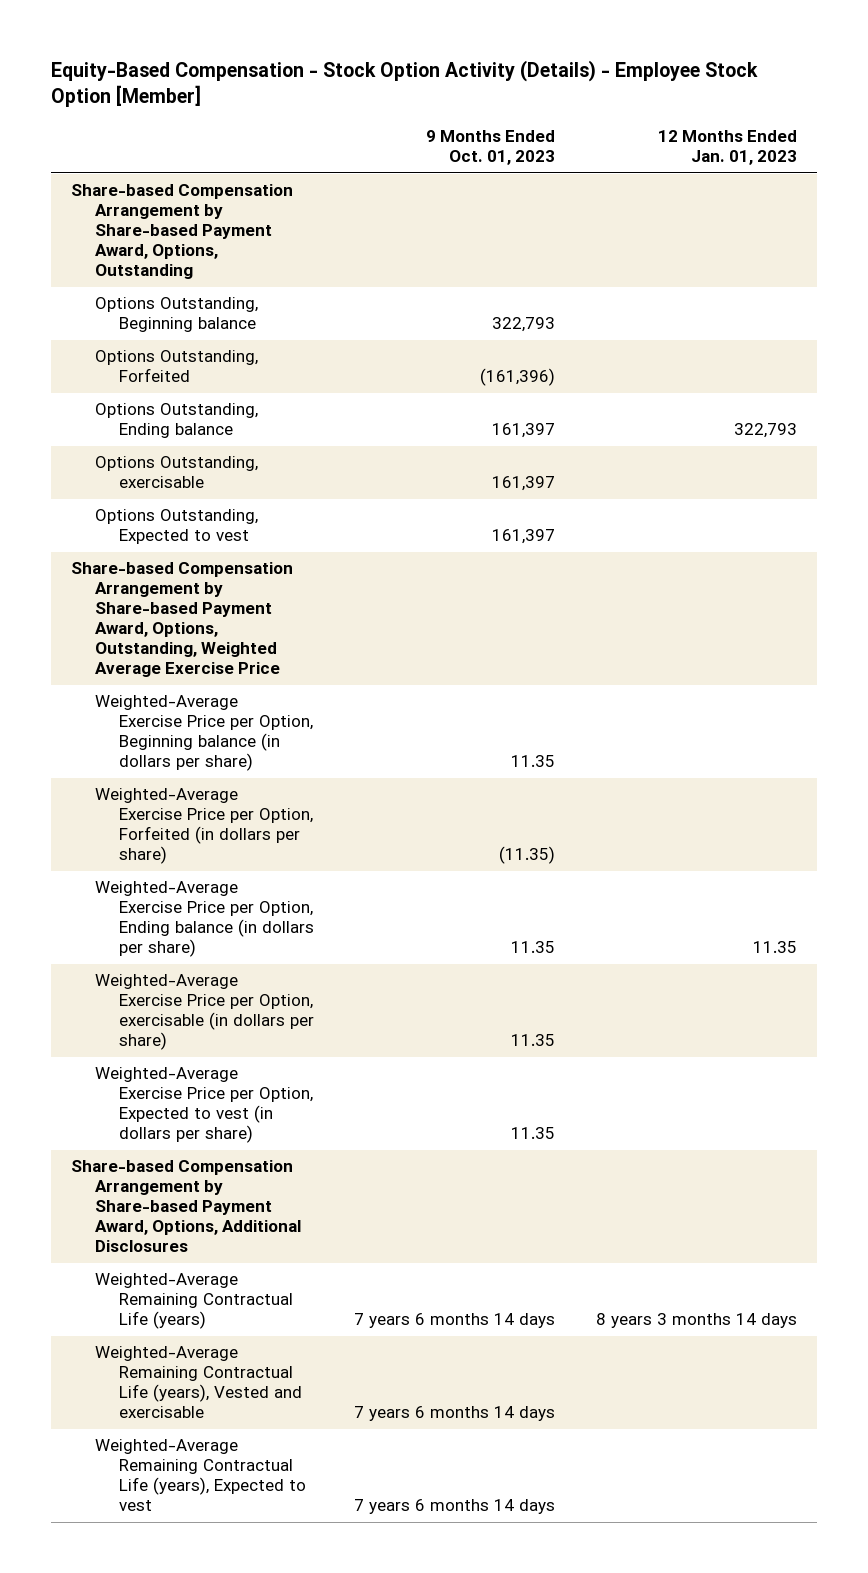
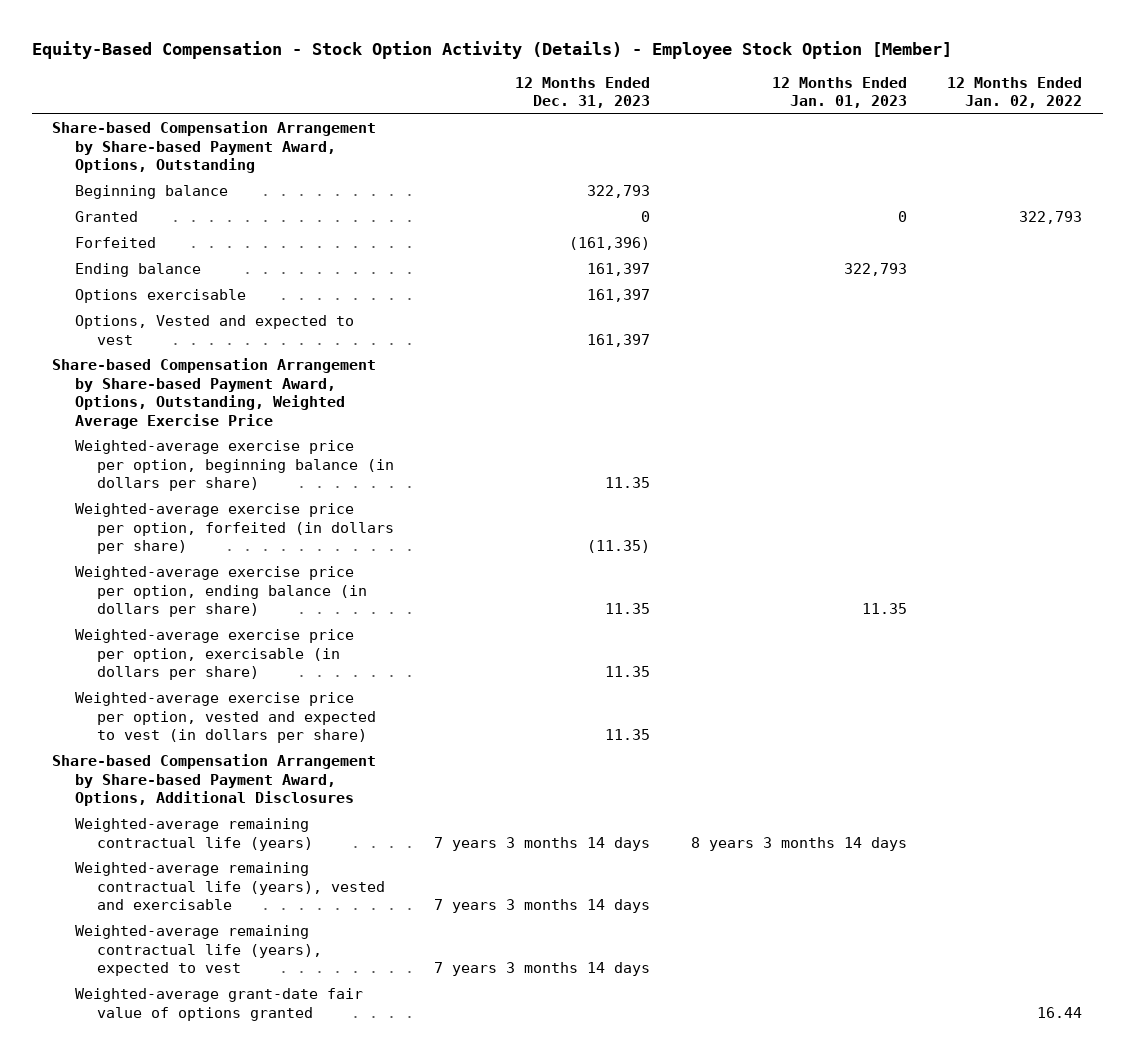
[426,130,556,166] 9 Months Ended Oct. 01, 2023 -> none
none -> [515,76,651,109] 12 Months Ended Dec. 31, 2023
none -> [947,76,1083,109] 12 Months Ended Jan. 02, 2022
[94,297,258,333] Options Outstanding, Beginning balance -> [74,185,228,200] Beginning balance
none -> [74,211,138,223] Granted
[94,350,258,383] Options Outstanding, Forfeited -> [74,237,156,249] Forfeited
[94,403,258,439] Options Outstanding, Ending balance -> [74,263,201,278] Ending balance
[94,456,258,489] Options Outstanding, exercisable -> [74,289,246,304] Options exercisable
[94,509,258,545] Options Outstanding, Expected to vest -> [74,315,354,345] Options, Vested and expected to vest
[94,695,313,772] Weighted-Average Exercise Price per Option, Beginning balance (in dollars per share) -> [74,440,394,492] Weighted-average exercise price per option, beginning balance (in dollars per share)
[94,788,313,865] Weighted-Average Exercise Price per Option, Forfeited (in dollars per share) -> [74,503,394,555] Weighted-average exercise price per option, forfeited (in dollars per share)
[94,881,314,958] Weighted-Average Exercise Price per Option, Ending balance (in dollars per share) -> [74,566,367,618] Weighted-average exercise price per option, ending balance (in dollars per share)
[94,974,314,1051] Weighted-Average Exercise Price per Option, exercisable (in dollars per share) -> [74,629,354,681] Weighted-average exercise price per option, exercisable (in dollars per share)
[94,1067,313,1144] Weighted-Average Exercise Price per Option, Expected to vest (in dollars per share) -> [74,692,376,744] Weighted-average exercise price per option, vested and expected to vest (in dollars per share)
[94,1273,293,1330] Weighted-Average Remaining Contractual Life (years) -> [74,818,313,851] Weighted-average remaining contractual life (years)
[94,1346,302,1419] Weighted-Average Remaining Contractual Life (years), Vested and exercisable -> [74,862,385,911] Weighted-average remaining contractual life (years), vested and exercisable
[94,1439,306,1512] Weighted-Average Remaining Contractual Life (years), Expected to vest -> [74,925,322,977] Weighted-average remaining contractual life (years), expected to vest
none -> [74,988,363,1021] Weighted-average grant-date fair value of options granted

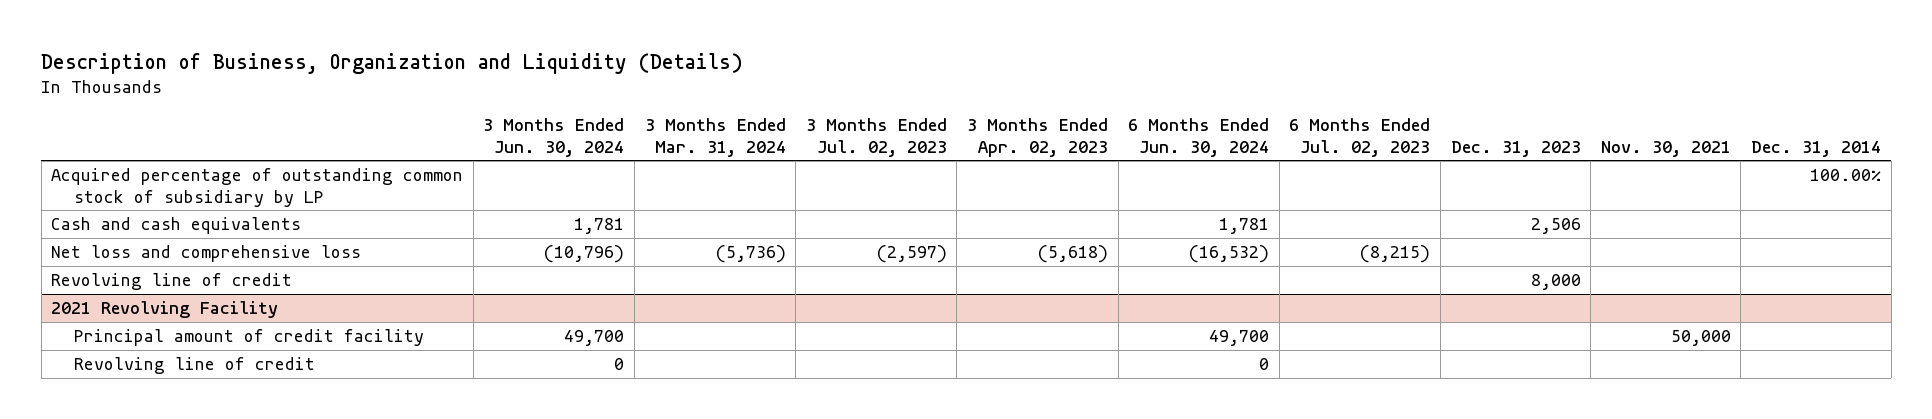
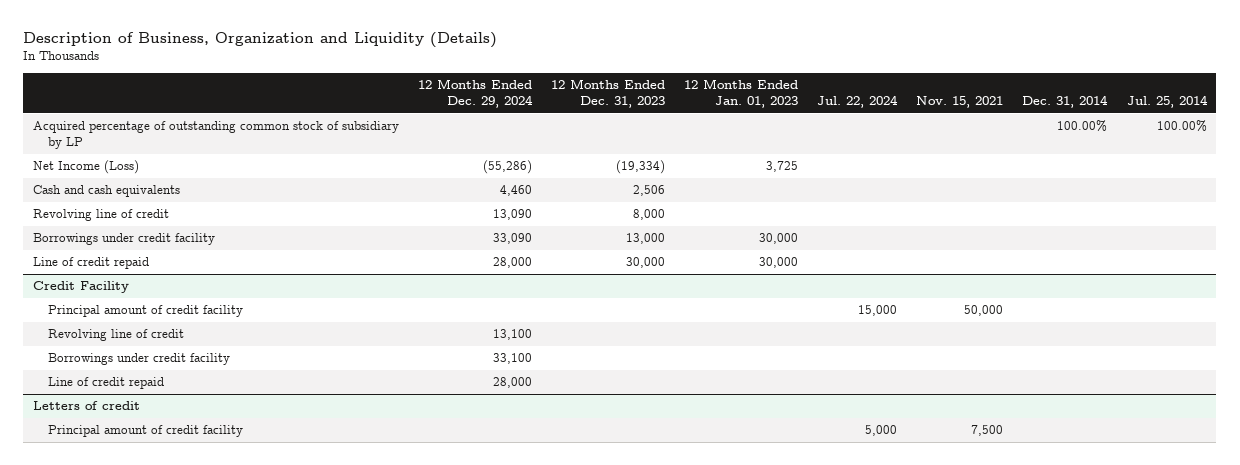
[483,117,625,157] 3 Months Ended Jun. 30, 2024 -> none
[644,117,786,157] 3 Months Ended Mar. 31, 2024 -> none
[805,117,947,157] 3 Months Ended Jul. 02, 2023 -> none
[966,117,1108,157] 3 Months Ended Apr. 02, 2023 -> none
[1128,117,1270,157] 6 Months Ended Jun. 30, 2024 -> none
[1289,117,1431,157] 6 Months Ended Jul. 02, 2023 -> none
[1450,140,1581,157] Dec. 31, 2023 -> none
[1600,140,1731,157] Nov. 30, 2021 -> none
none -> [418,79,534,109] 12 Months Ended Dec. 29, 2024
none -> [551,79,666,109] 12 Months Ended Dec. 31, 2023
none -> [684,79,799,109] 12 Months Ended Jan. 01, 2023
none -> [817,95,899,109] Jul. 22, 2024
none -> [916,96,1004,109] Nov. 15, 2021
none -> [1126,95,1208,109] Jul. 25, 2014
none -> [33,160,140,175] Net Income (Loss)
[51,244,362,262] Net loss and comprehensive loss -> none
none -> [33,233,216,246] Borrowings under credit facility
none -> [33,257,150,270] Line of credit repaid
[51,300,279,318] 2021 Revolving Facility -> [33,281,130,294] Credit Facility
none -> [48,353,231,366] Borrowings under credit facility
none -> [48,377,165,390] Line of credit repaid
none -> [33,401,141,411] Letters of credit
none -> [48,425,244,438] Principal amount of credit facility

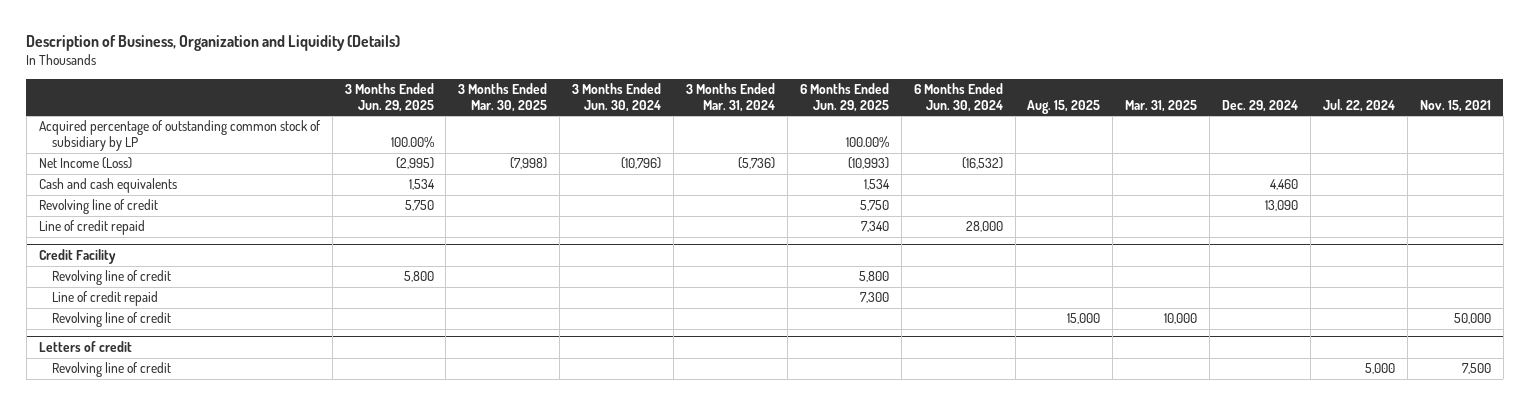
[418,79,534,109] 12 Months Ended Dec. 29, 2024 -> none
[551,79,666,109] 12 Months Ended Dec. 31, 2023 -> none
[684,79,799,109] 12 Months Ended Jan. 01, 2023 -> none
[1022,95,1109,109] Dec. 31, 2014 -> none
[1126,95,1208,109] Jul. 25, 2014 -> none
none -> [344,82,434,112] 3 Months Ended Jun. 29, 2025
none -> [458,82,548,112] 3 Months Ended Mar. 30, 2025
none -> [572,82,662,112] 3 Months Ended Jun. 30, 2024
none -> [686,82,776,112] 3 Months Ended Mar. 31, 2024
none -> [799,82,889,112] 6 Months Ended Jun. 29, 2025
none -> [913,82,1003,112] 6 Months Ended Jun. 30, 2024
none -> [1027,99,1101,114] Aug. 15, 2025
none -> [1125,99,1198,112] Mar. 31, 2025
none -> [1222,99,1299,112] Dec. 29, 2024
[33,233,216,246] Borrowings under credit facility -> none
[48,305,244,318] Principal amount of credit facility -> none
[48,353,231,366] Borrowings under credit facility -> none
none -> [52,312,172,328] Revolving line of credit
[48,425,244,438] Principal amount of credit facility -> [52,362,172,378] Revolving line of credit

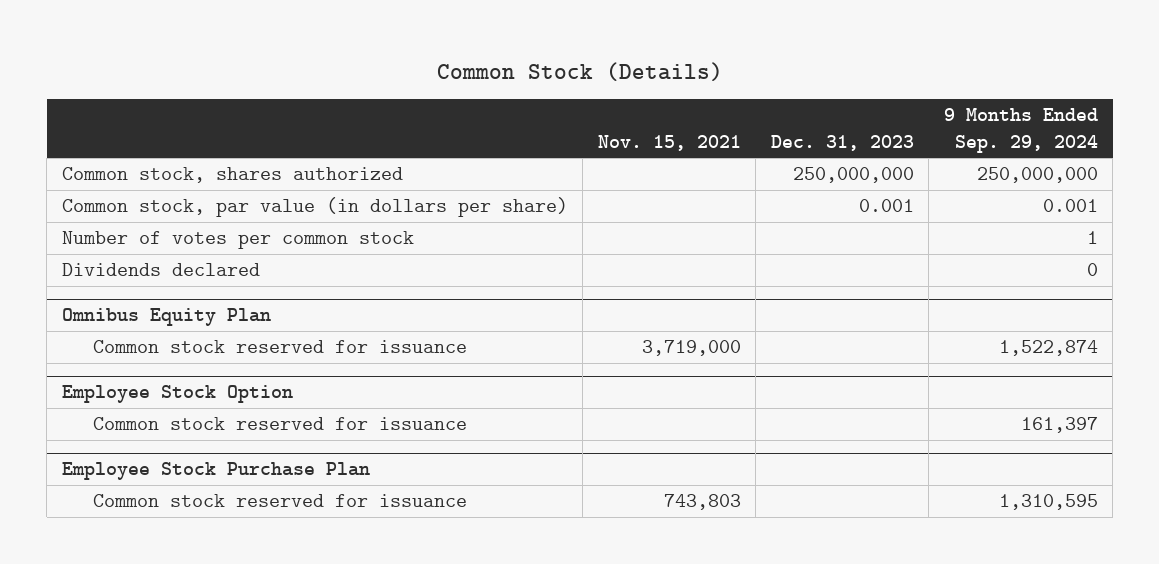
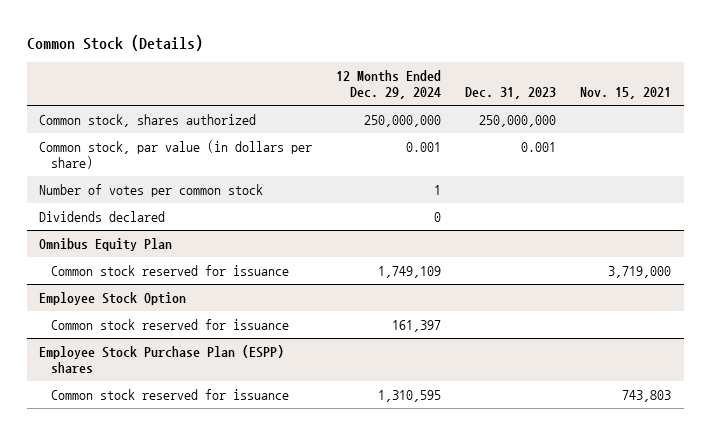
[943,108,1098,153] 9 Months Ended Sep. 29, 2024 -> none
none -> [336,69,442,100] 12 Months Ended Dec. 29, 2024
[61,462,370,481] Employee Stock Purchase Plan -> [39,344,285,374] Employee Stock Purchase Plan (ESPP) shares

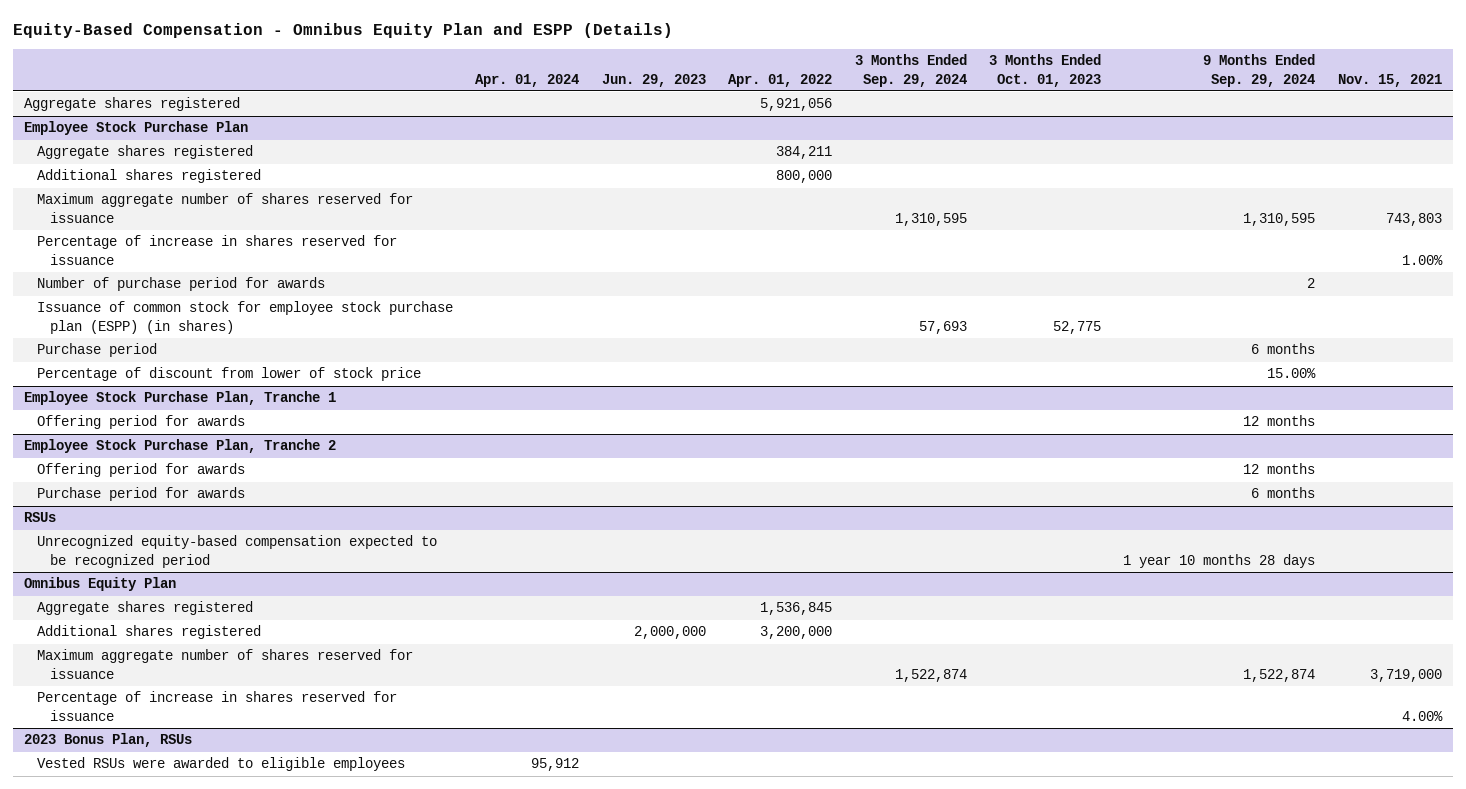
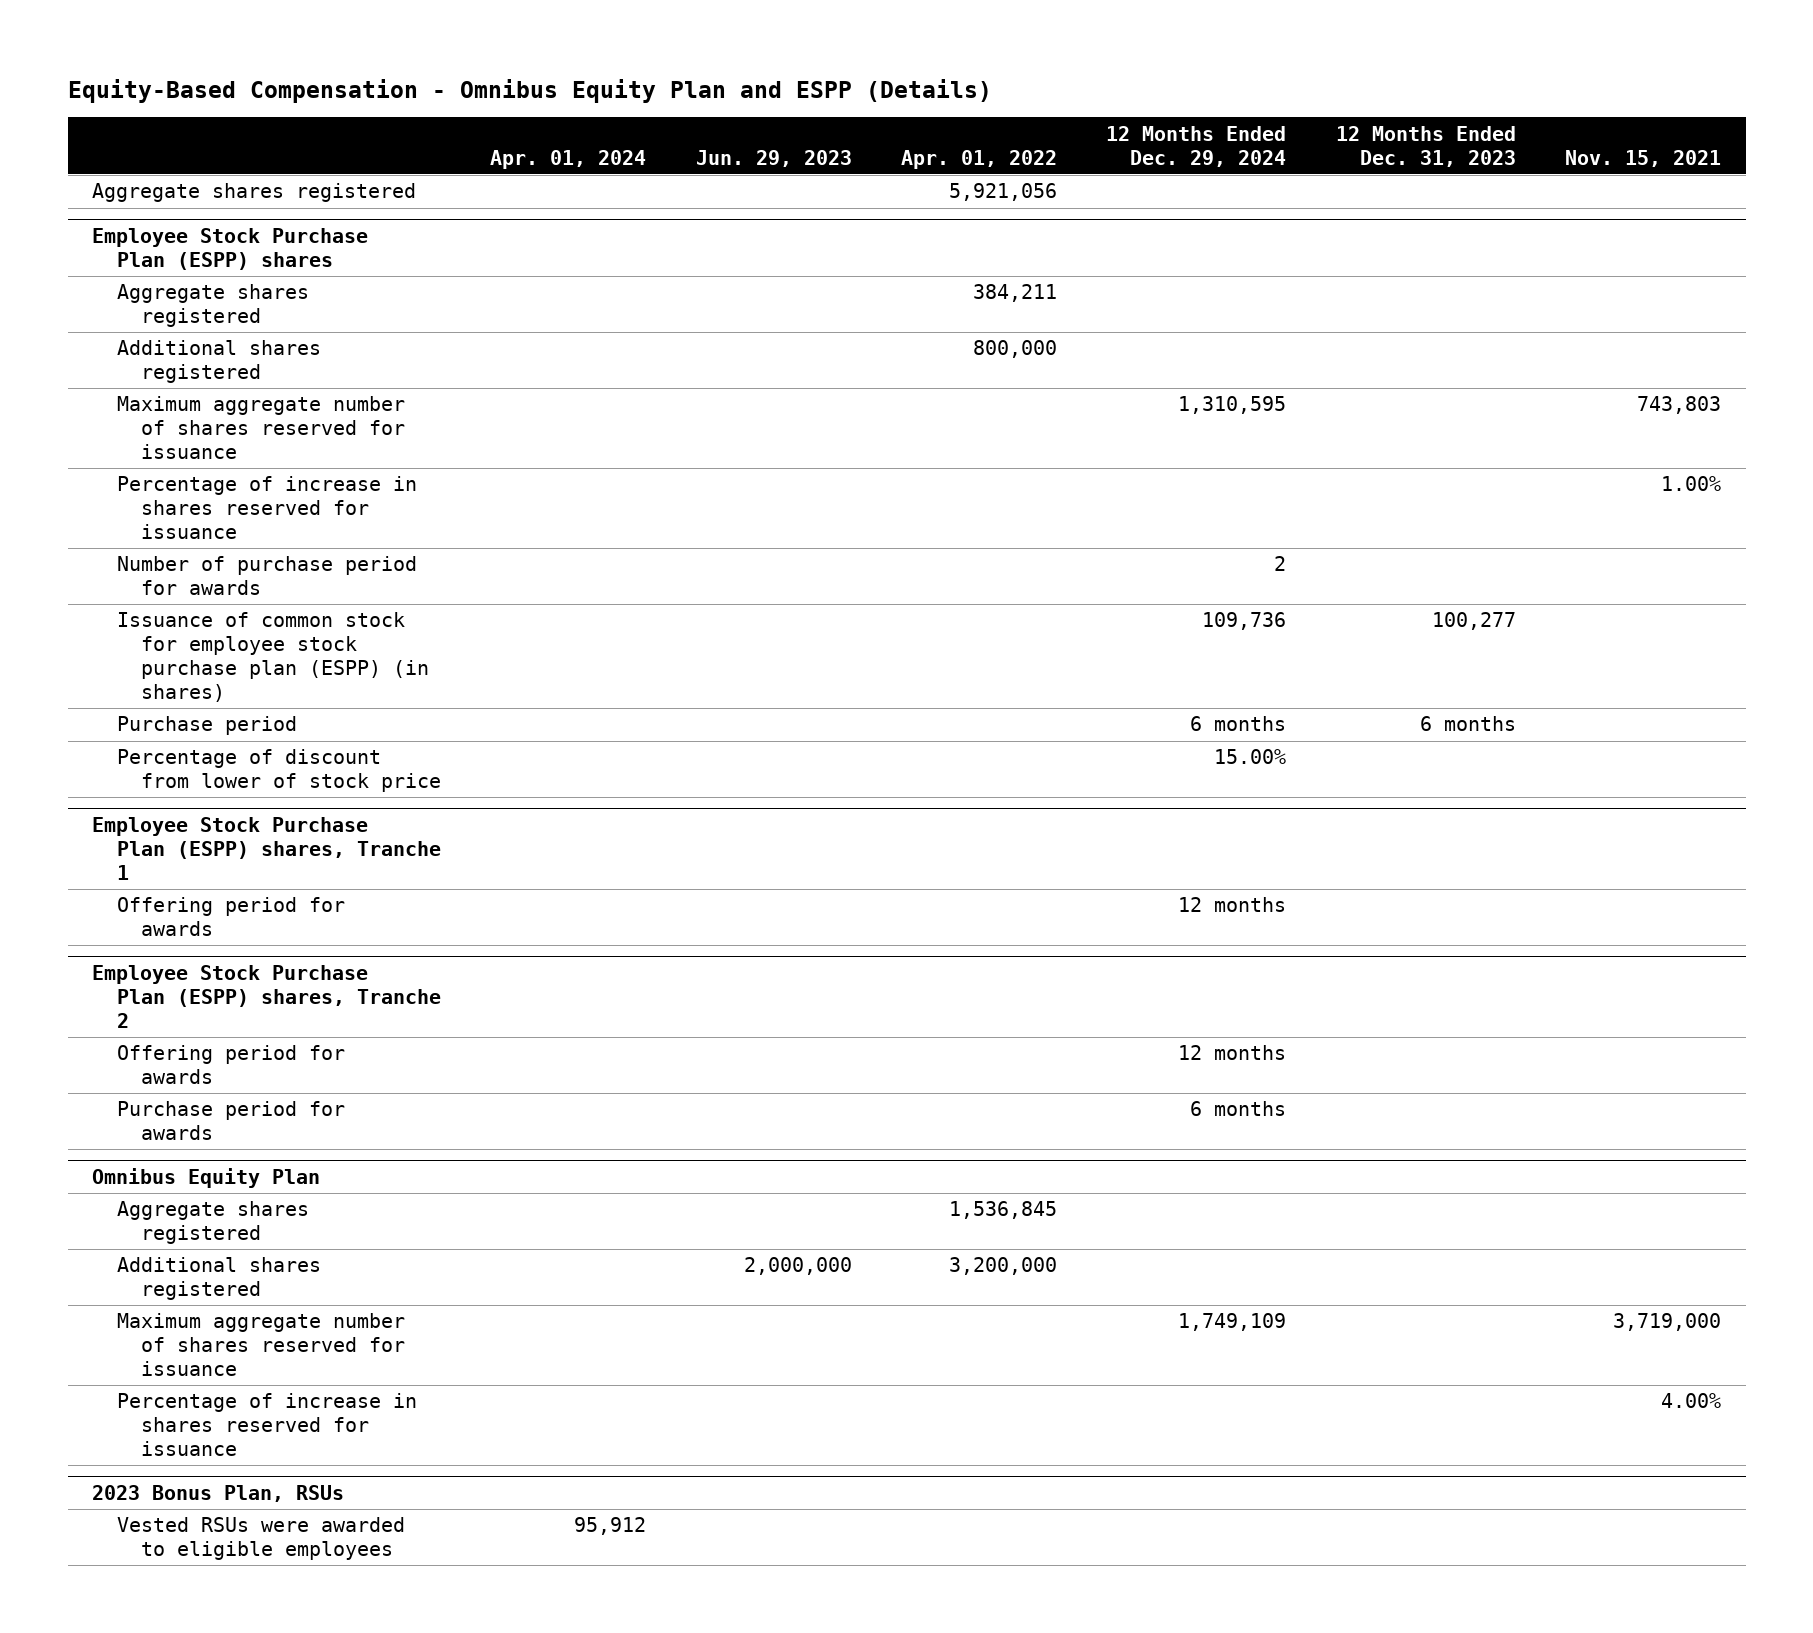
[854,54,967,87] 3 Months Ended Sep. 29, 2024 -> none
[988,54,1101,87] 3 Months Ended Oct. 01, 2023 -> none
[1203,54,1316,87] 9 Months Ended Sep. 29, 2024 -> none
none -> [1106,125,1287,167] 12 Months Ended Dec. 29, 2024
none -> [1335,125,1516,167] 12 Months Ended Dec. 31, 2023
[24,121,249,136] Employee Stock Purchase Plan -> [92,228,369,271] Employee Stock Purchase Plan (ESPP) shares
[24,391,337,406] Employee Stock Purchase Plan, Tranche 1 -> [92,817,441,880] Employee Stock Purchase Plan (ESPP) shares, Tranche 1
[24,439,337,454] Employee Stock Purchase Plan, Tranche 2 -> [92,965,441,1028] Employee Stock Purchase Plan (ESPP) shares, Tranche 2
[24,512,57,523] RSUs -> none
[37,535,438,568] Unrecognized equity-based compensation expected to be recognized period -> none

